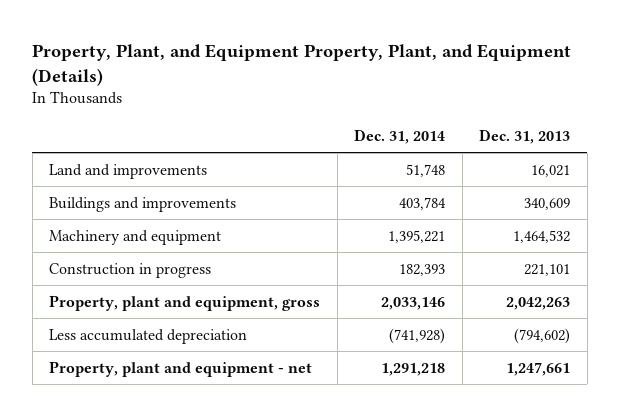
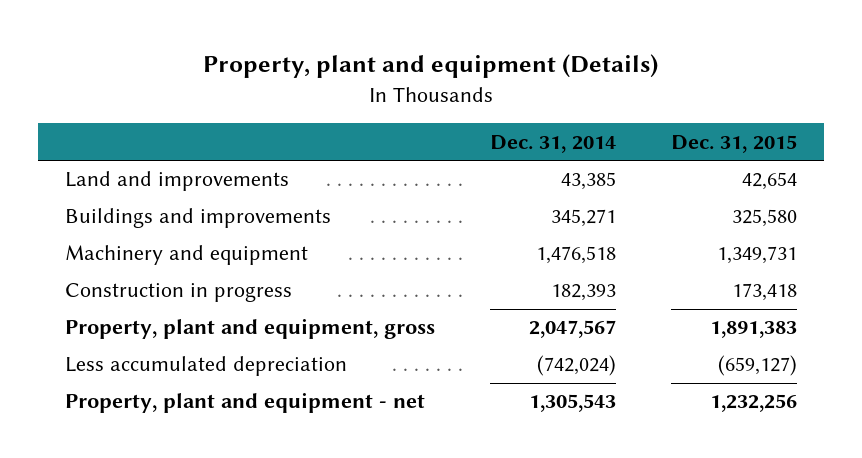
[32,44,572,86] Property, Plant, and Equipment Property, Plant, and Equipment (Details) -> [203,54,659,79] Property, plant and equipment (Details)
[479,128,571,144] Dec. 31, 2013 -> none
none -> [670,134,797,153] Dec. 31, 2015
[406,163,446,177] 51,748 -> [561,172,617,191] 43,385
[399,196,447,210] 403,784 -> [551,209,617,228] 345,271
[388,229,446,243] 1,395,221 -> [536,246,617,265] 1,476,518
[381,296,446,310] 2,033,146 -> [529,320,617,339] 2,047,567
[389,327,446,344] (741,928) -> [537,355,617,377] (742,024)
[381,362,446,376] 1,291,218 -> [529,394,617,413] 1,305,543

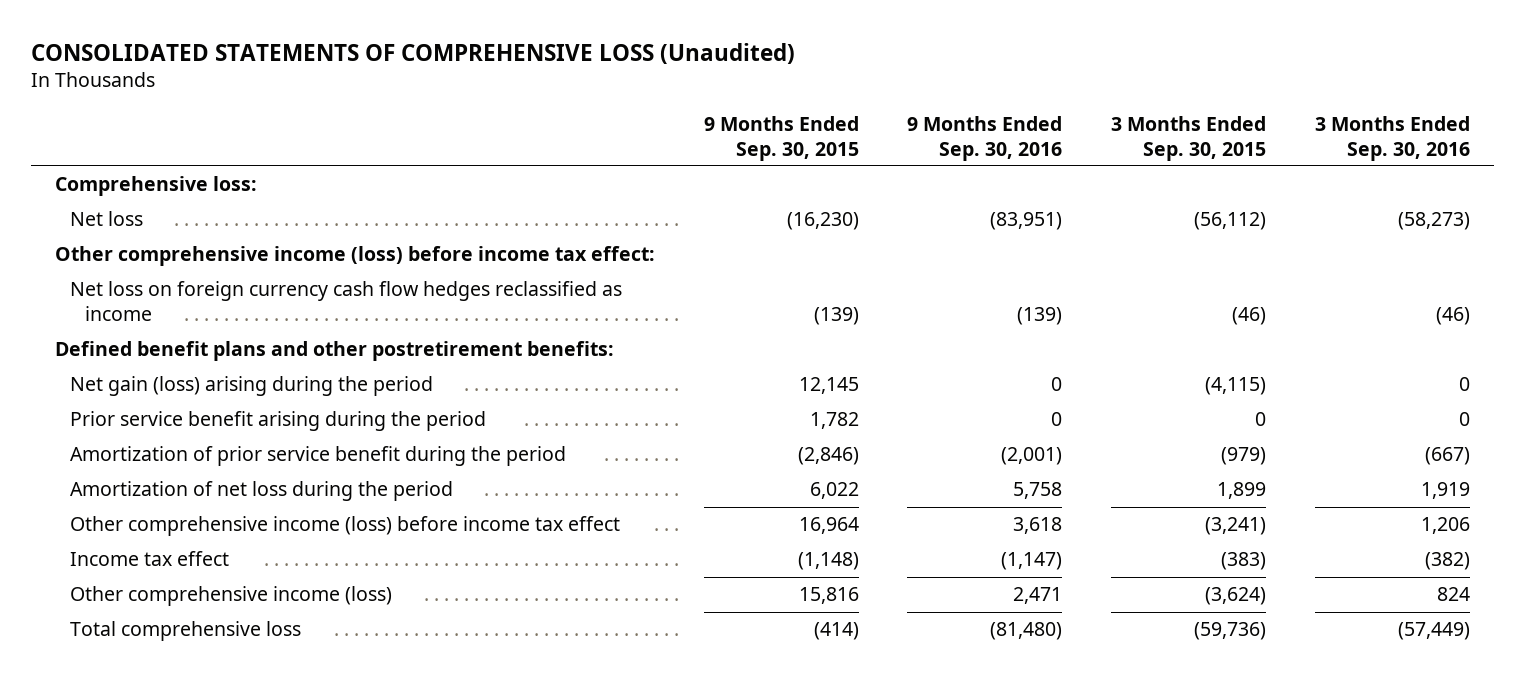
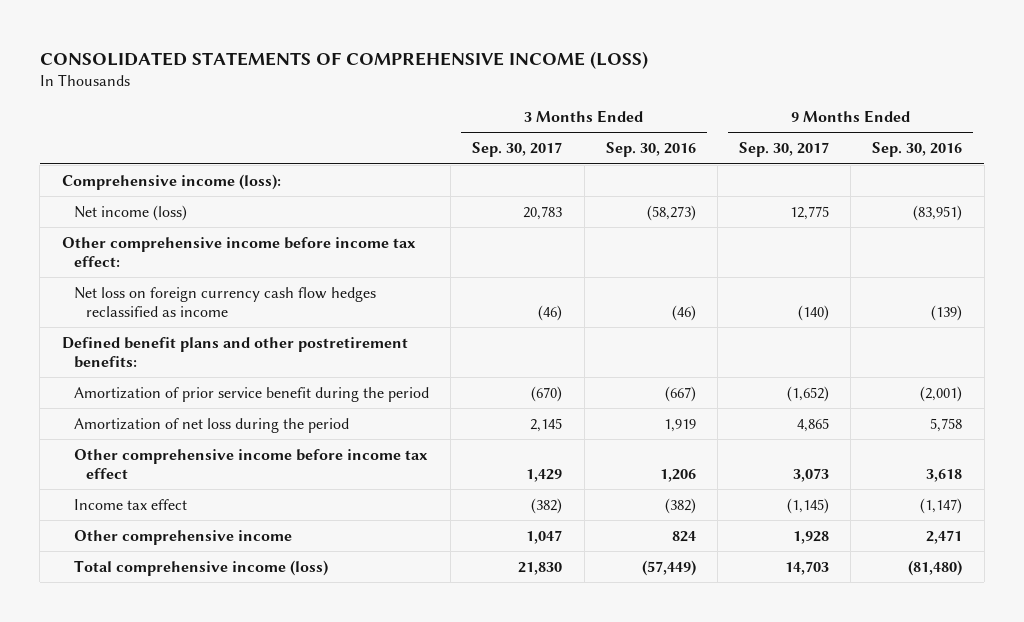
[30,42,795,64] CONSOLIDATED STATEMENTS OF COMPREHENSIVE LOSS (Unaudited) -> [39,50,648,69] CONSOLIDATED STATEMENTS OF COMPREHENSIVE INCOME (LOSS)
[703,115,859,161] 9 Months Ended Sep. 30, 2015 -> none
[1110,115,1266,161] 3 Months Ended Sep. 30, 2015 -> none
none -> [472,142,563,158] Sep. 30, 2017
none -> [739,142,830,158] Sep. 30, 2017
[54,176,257,197] Comprehensive loss: -> [61,173,281,190] Comprehensive income (loss):
[69,211,143,227] Net loss -> [73,204,187,221] Net income (loss)
[54,246,655,267] Other comprehensive income (loss) before income tax effect: -> [61,236,416,268] Other comprehensive income before income tax effect:
[69,376,433,397] Net gain (loss) arising during the period -> none
[69,411,486,432] Prior service benefit arising during the period -> none
[69,516,620,537] Other comprehensive income (loss) before income tax effect -> [73,448,428,480] Other comprehensive income before income tax effect
[69,586,392,607] Other comprehensive income (loss) -> [73,529,292,545] Other comprehensive income
[69,621,301,642] Total comprehensive loss -> [73,559,328,576] Total comprehensive income (loss)

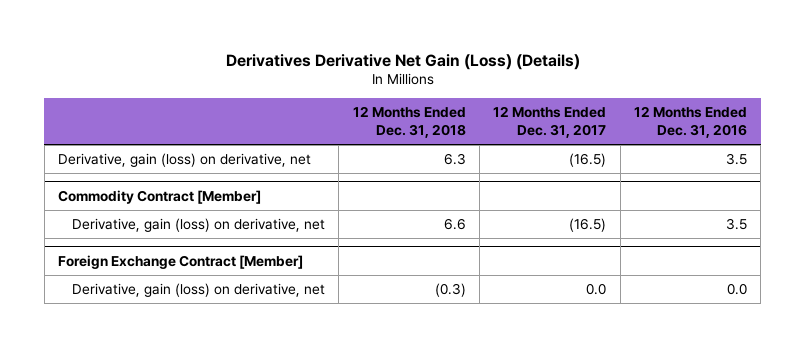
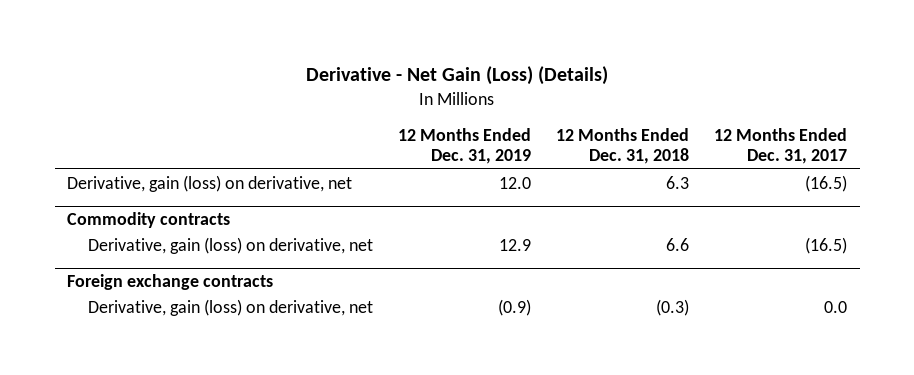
[225,53,580,70] Derivatives Derivative Net Gain (Loss) (Details) -> [306,66,609,86] Derivative - Net Gain (Loss) (Details)
[634,106,748,139] 12 Months Ended Dec. 31, 2016 -> none
none -> [398,127,532,164] 12 Months Ended Dec. 31, 2019
[58,189,262,204] Commodity Contract [Member] -> [67,211,231,228] Commodity contracts
[58,254,304,269] Foreign Exchange Contract [Member] -> [67,273,274,290] Foreign exchange contracts

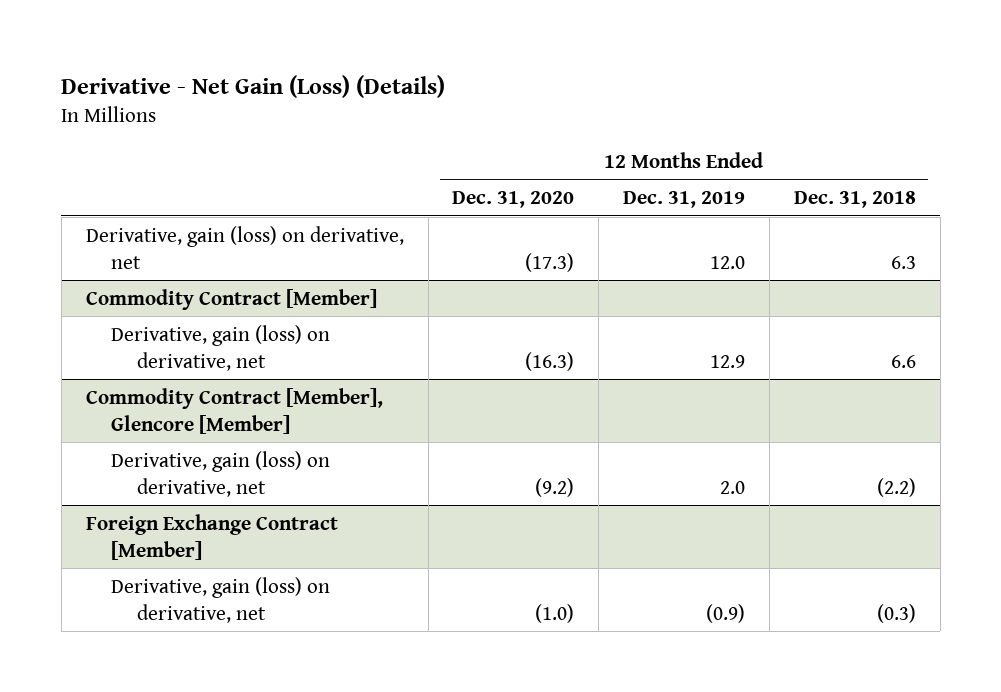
[714,127,848,164] 12 Months Ended Dec. 31, 2017 -> none
none -> [452,191,575,209] Dec. 31, 2020
[67,211,231,228] Commodity contracts -> [85,288,377,310] Commodity Contract [Member]
none -> [85,387,383,434] Commodity Contract [Member], Glencore [Member]
none -> [111,450,331,497] Derivative, gain (loss) on derivative, net
[67,273,274,290] Foreign exchange contracts -> [85,513,338,560] Foreign Exchange Contract [Member]

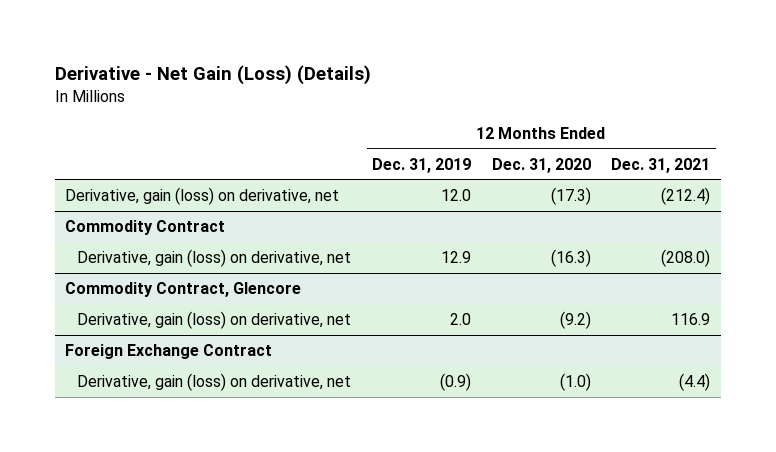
[793,191,916,209] Dec. 31, 2018 -> none
none -> [611,157,711,173] Dec. 31, 2021
[85,288,377,310] Commodity Contract [Member] -> [65,220,226,236] Commodity Contract
[85,387,383,434] Commodity Contract [Member], Glencore [Member] -> [65,282,302,298] Commodity Contract, Glencore
[85,513,338,560] Foreign Exchange Contract [Member] -> [65,344,273,360] Foreign Exchange Contract

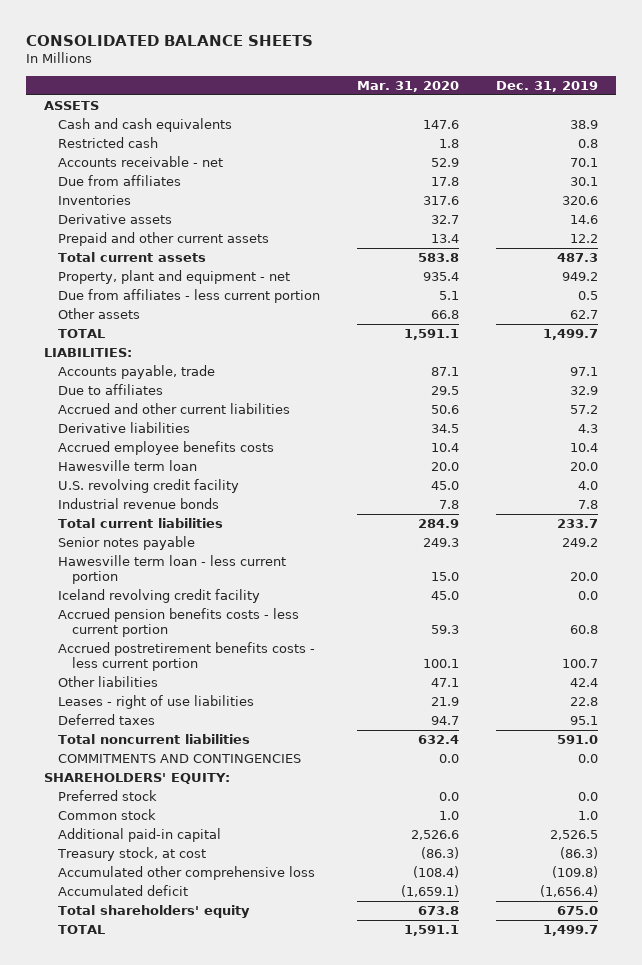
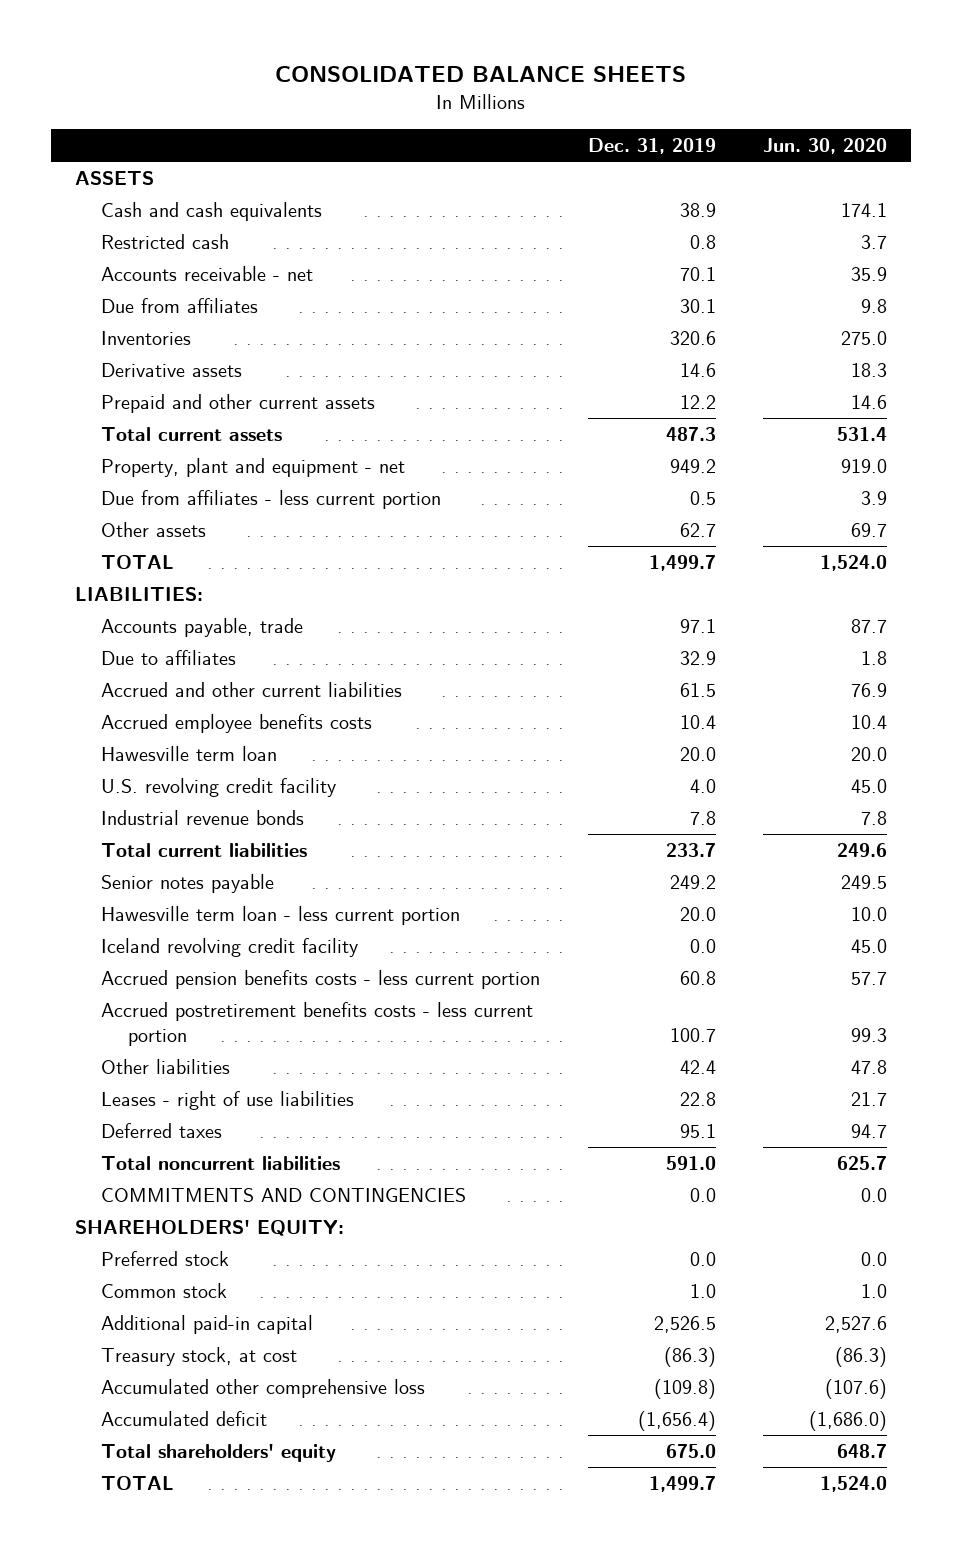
[357,81,460,93] Mar. 31, 2020 -> none
none -> [763,138,888,155] Jun. 30, 2020
[58,422,191,434] Derivative liabilities -> none
[569,405,598,415] 57.2 -> [679,683,716,698] 61.5

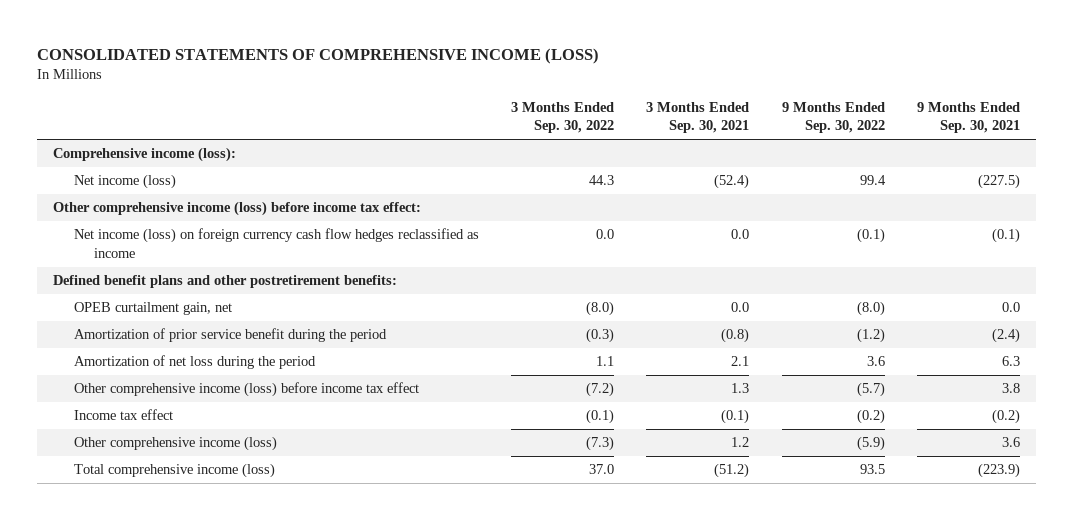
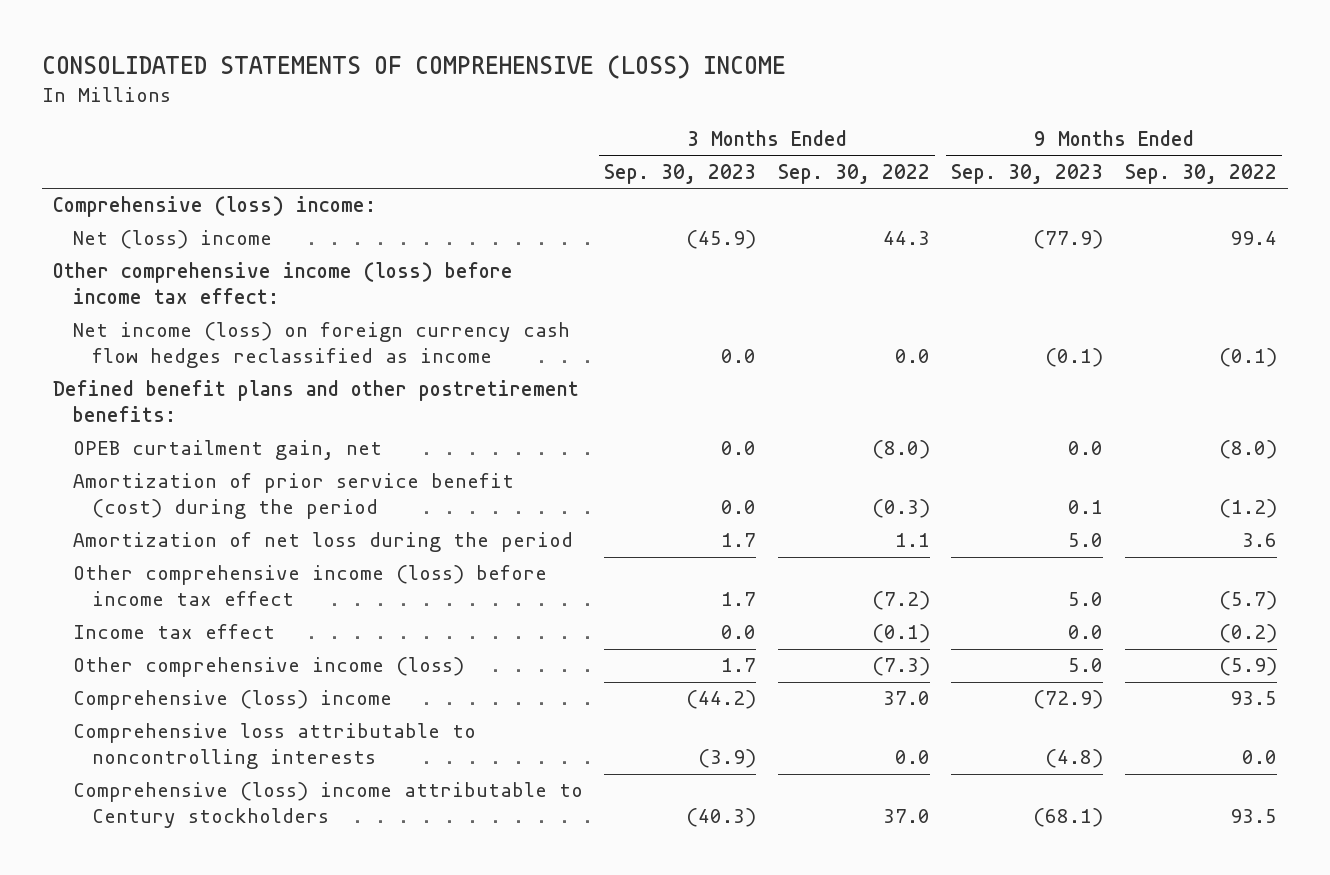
[37,47,600,64] CONSOLIDATED STATEMENTS OF COMPREHENSIVE INCOME (LOSS) -> [42,55,787,80] CONSOLIDATED STATEMENTS OF COMPREHENSIVE (LOSS) INCOME
[646,101,750,134] 3 Months Ended Sep. 30, 2021 -> none
[916,101,1020,134] 9 Months Ended Sep. 30, 2021 -> none
none -> [604,163,757,184] Sep. 30, 2023
none -> [951,163,1104,184] Sep. 30, 2023
[53,147,237,163] Comprehensive income (loss): -> [52,196,376,218] Comprehensive (loss) income:
[73,174,176,190] Net income (loss) -> [72,230,272,250] Net (loss) income
[73,328,387,343] Amortization of prior service benefit during the period -> [72,473,514,520] Amortization of prior service benefit (cost) during the period
none -> [72,690,392,711] Comprehensive (loss) income
none -> [72,723,476,770] Comprehensive loss attributable to noncontrolling interests
[73,463,275,479] Total comprehensive income (loss) -> [72,782,583,829] Comprehensive (loss) income attributable to Century stockholders

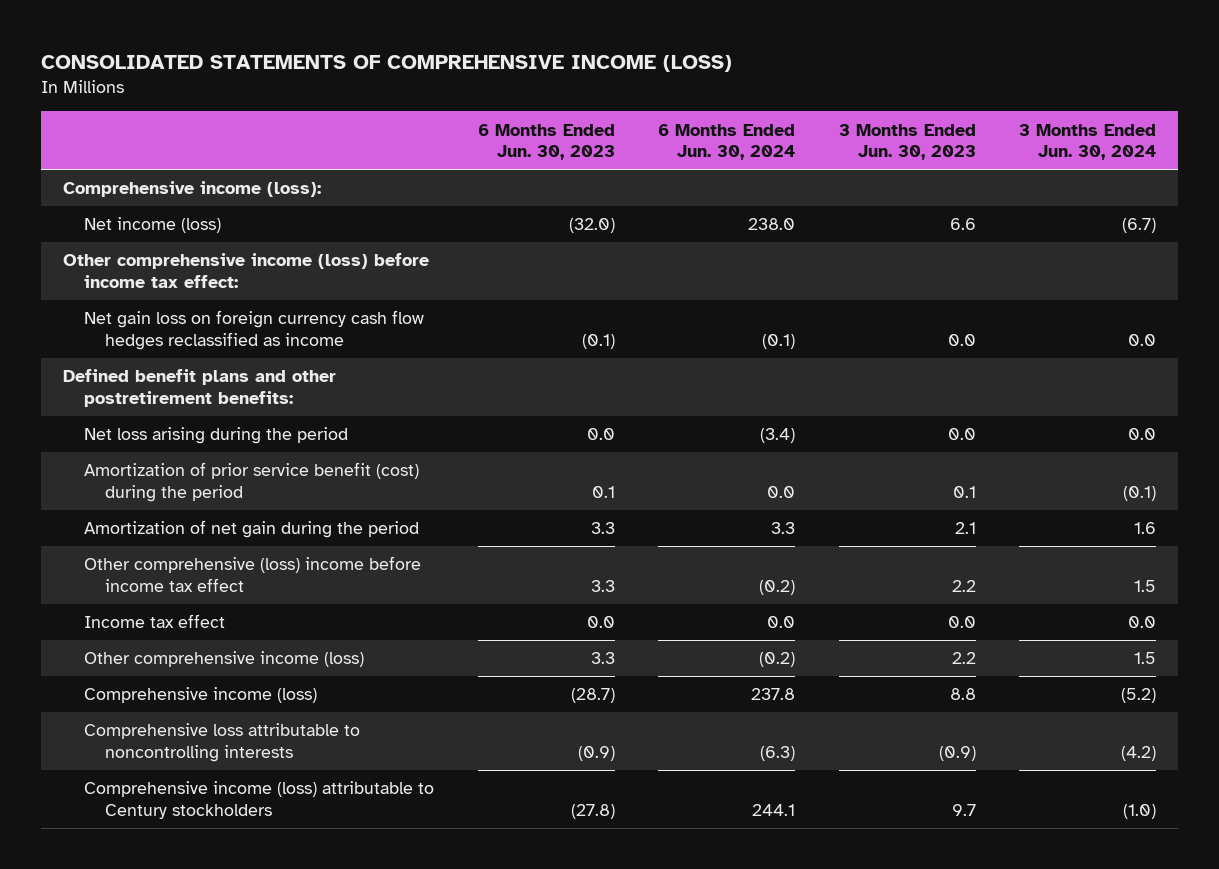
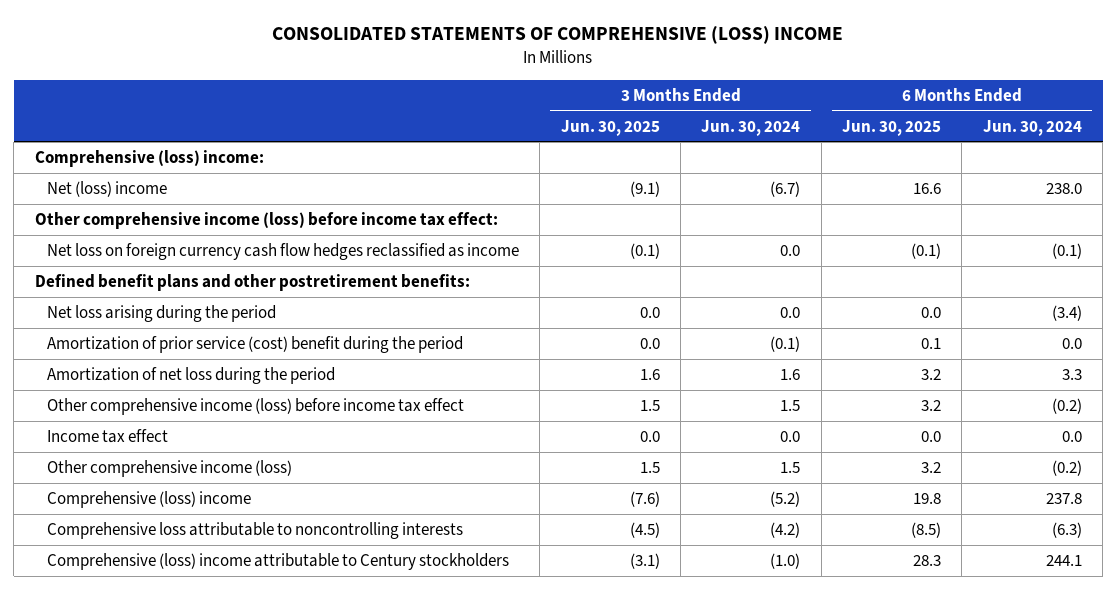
[41,55,733,73] CONSOLIDATED STATEMENTS OF COMPREHENSIVE INCOME (LOSS) -> [272,26,844,45] CONSOLIDATED STATEMENTS OF COMPREHENSIVE (LOSS) INCOME
[477,123,615,161] 6 Months Ended Jun. 30, 2023 -> none
[838,123,976,161] 3 Months Ended Jun. 30, 2023 -> none
none -> [560,119,660,136] Jun. 30, 2025
none -> [842,119,942,136] Jun. 30, 2025
[63,181,322,198] Comprehensive income (loss): -> [34,149,264,167] Comprehensive (loss) income:
[84,217,222,234] Net income (loss) -> [47,180,168,197] Net (loss) income
[84,310,425,350] Net gain loss on foreign currency cash flow hedges reclassified as income -> [47,242,520,260] Net loss on foreign currency cash flow hedges reclassified as income
[84,462,420,502] Amortization of prior service benefit (cost) during the period -> [47,335,464,353] Amortization of prior service (cost) benefit during the period
[84,520,420,539] Amortization of net gain during the period -> [47,366,336,384] Amortization of net loss during the period
[84,556,422,592] Other comprehensive (loss) income before income tax effect -> [47,397,465,415] Other comprehensive income (loss) before income tax effect
[84,687,318,704] Comprehensive income (loss) -> [47,490,252,508] Comprehensive (loss) income
[84,781,435,819] Comprehensive income (loss) attributable to Century stockholders -> [47,552,510,570] Comprehensive (loss) income attributable to Century stockholders

